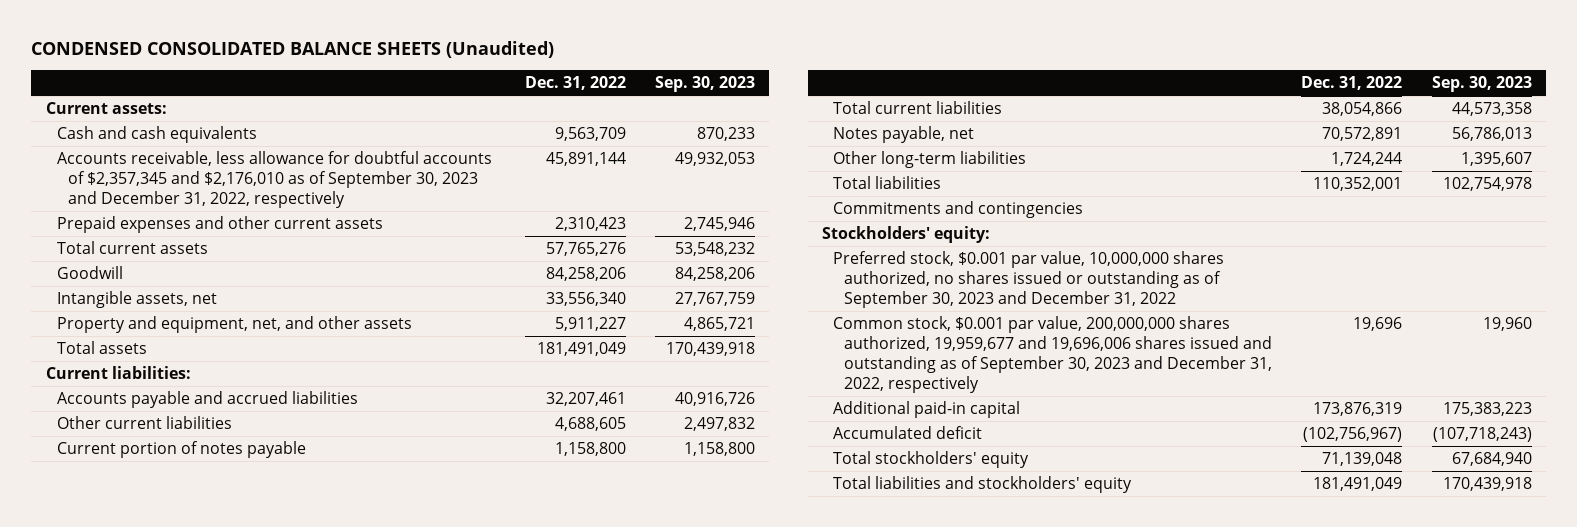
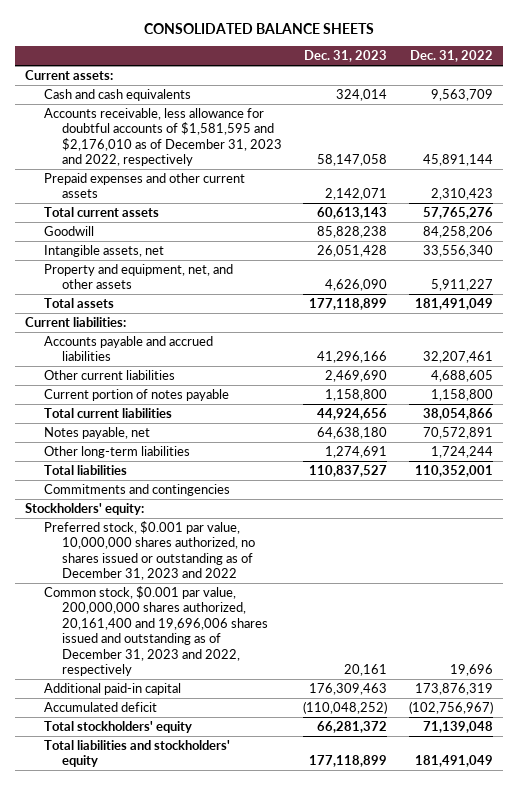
[30,40,554,58] CONDENSED CONSOLIDATED BALANCE SHEETS (Unaudited) -> [144,22,375,34] CONSOLIDATED BALANCE SHEETS
[654,76,755,93] Sep. 30, 2023 -> none
none -> [304,50,388,63] Dec. 31, 2023
[56,151,492,208] Accounts receivable, less allowance for doubtful accounts of $2,357,345 and $2,176,010 as of September 30, 2023 and December 31, 2022, respectively -> [43,107,282,167] Accounts receivable, less allowance for doubtful accounts of $1,581,595 and $2,176,010 as of December 31, 2023 and 2022, respectively
[833,251,1225,308] Preferred stock, $0.001 par value, 10,000,000 shares authorized, no shares issued or outstanding as of September 30, 2023 and December 31, 2022 -> [43,520,255,581] Preferred stock, $0.001 par value, 10,000,000 shares authorized, no shares issued or outstanding as of December 31, 2023 and 2022
[833,316,1273,393] Common stock, $0.001 par value, 200,000,000 shares authorized, 19,959,677 and 19,696,006 shares issued and outstanding as of September 30, 2023 and December 31, 2022, respectively -> [43,585,268,677] Common stock, $0.001 par value, 200,000,000 shares authorized, 20,161,400 and 19,696,006 shares issued and outstanding as of December 31, 2023 and 2022, respectively

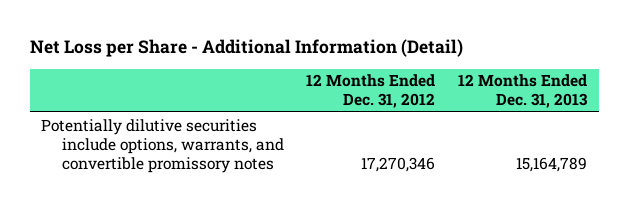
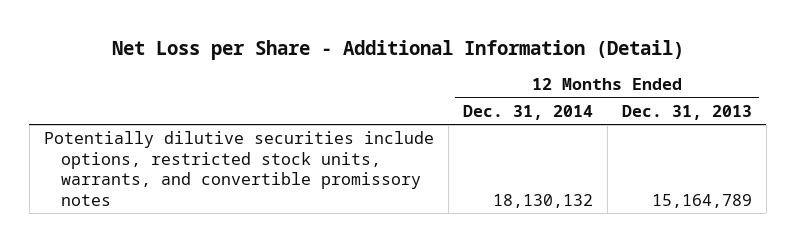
[306,74,436,109] 12 Months Ended Dec. 31, 2012 -> none
none -> [462,104,593,120] Dec. 31, 2014
[40,118,284,173] Potentially dilutive securities include options, warrants, and convertible promissory notes -> [43,131,434,206] Potentially dilutive securities include options, restricted stock units, warrants, and convertible promissory notes

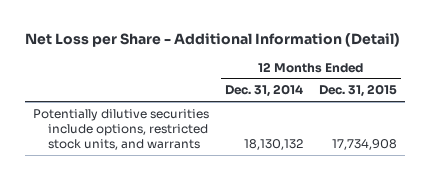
[621,104,752,120] Dec. 31, 2013 -> none
none -> [319,84,398,98] Dec. 31, 2015
[43,131,434,206] Potentially dilutive securities include options, restricted stock units, warrants, and convertible promissory notes -> [33,108,210,150] Potentially dilutive securities include options, restricted stock units, and warrants

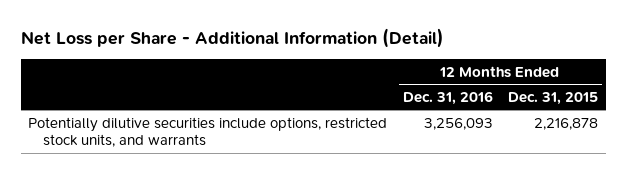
[225,84,304,98] Dec. 31, 2014 -> none
none -> [402,90,493,105] Dec. 31, 2016
[332,138,398,150] 17,734,908 -> [534,117,599,130] 2,216,878

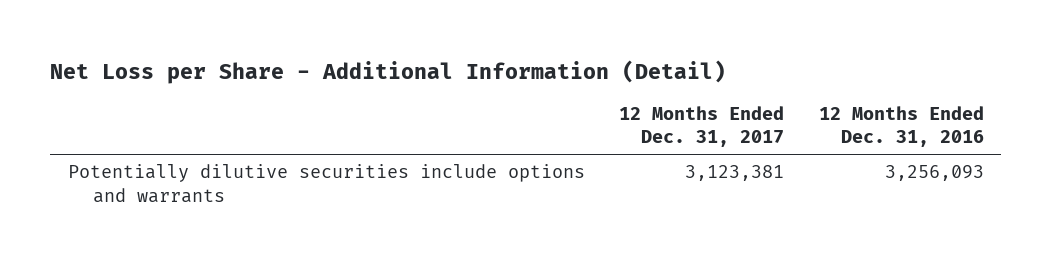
[508,91,599,105] Dec. 31, 2015 -> none
none -> [619,105,785,148] 12 Months Ended Dec. 31, 2017
[28,116,388,148] Potentially dilutive securities include options, restricted stock units, and warrants -> [67,164,585,203] Potentially dilutive securities include options and warrants

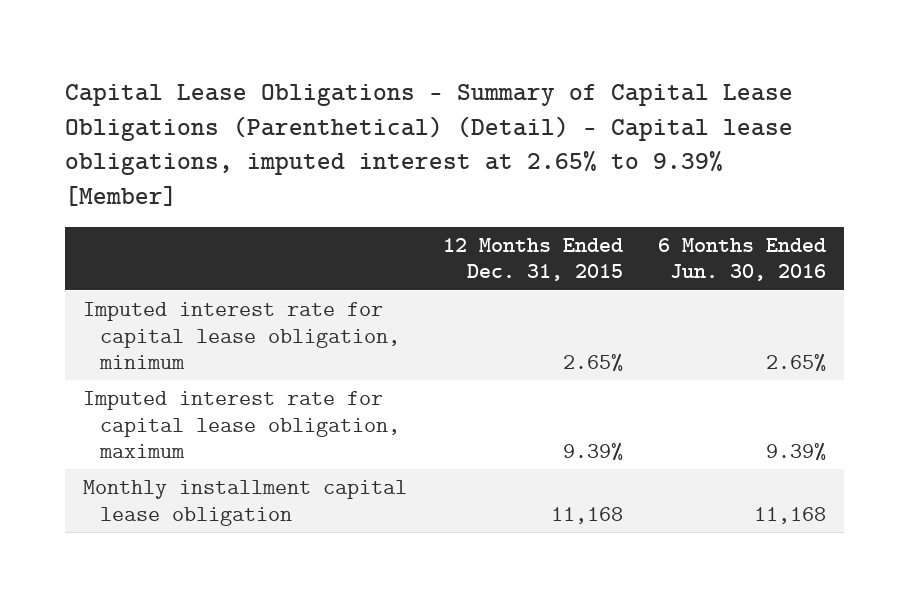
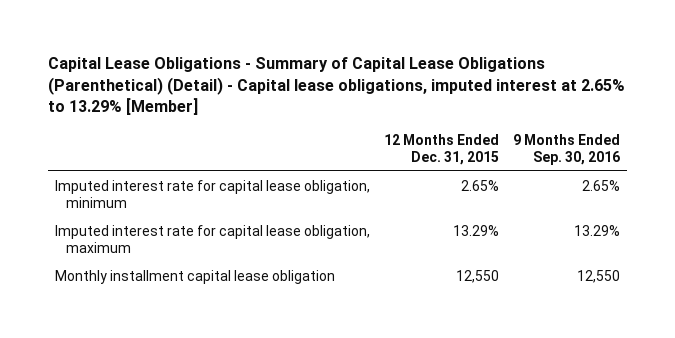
[64,83,793,207] Capital Lease Obligations - Summary of Capital Lease Obligations (Parenthetical) (Detail) - Capital lease obligations, imputed interest at 2.65% to 9.39% [Member] -> [47,57,625,116] Capital Lease Obligations - Summary of Capital Lease Obligations (Parenthetical) (Detail) - Capital lease obligations, imputed interest at 2.65% to 13.29% [Member]
[658,237,827,282] 6 Months Ended Jun. 30, 2016 -> none
none -> [512,133,620,165] 9 Months Ended Sep. 30, 2016
[562,442,623,462] 9.39% -> [452,224,499,236] 13.29%
[550,506,623,524] 11,168 -> [455,269,499,283] 12,550

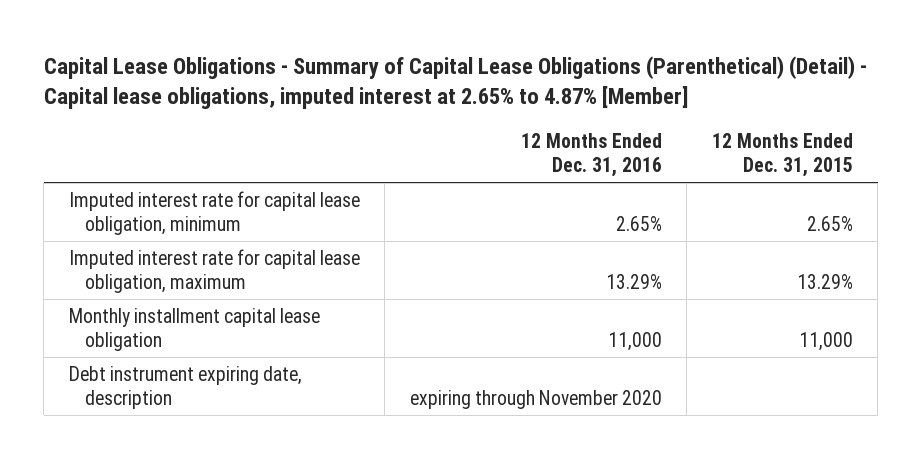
[47,57,625,116] Capital Lease Obligations - Summary of Capital Lease Obligations (Parenthetical) (Detail) - Capital lease obligations, imputed interest at 2.65% to 13.29% [Member] -> [43,56,867,110] Capital Lease Obligations - Summary of Capital Lease Obligations (Parenthetical) (Detail) - Capital lease obligations, imputed interest at 2.65% to 4.87% [Member]
[512,133,620,165] 9 Months Ended Sep. 30, 2016 -> none
none -> [520,133,662,178] 12 Months Ended Dec. 31, 2016
[455,269,499,283] 12,550 -> [798,332,853,352] 11,000
none -> [68,366,302,410] Debt instrument expiring date, description

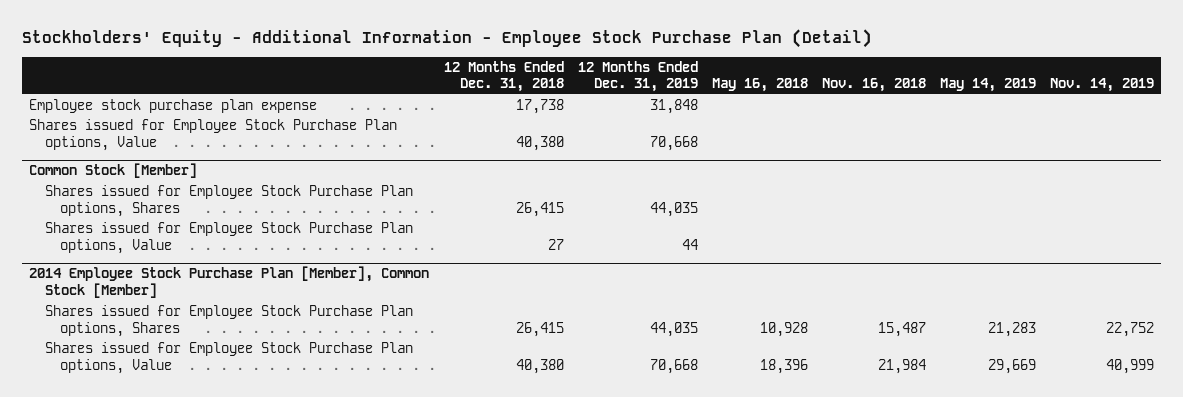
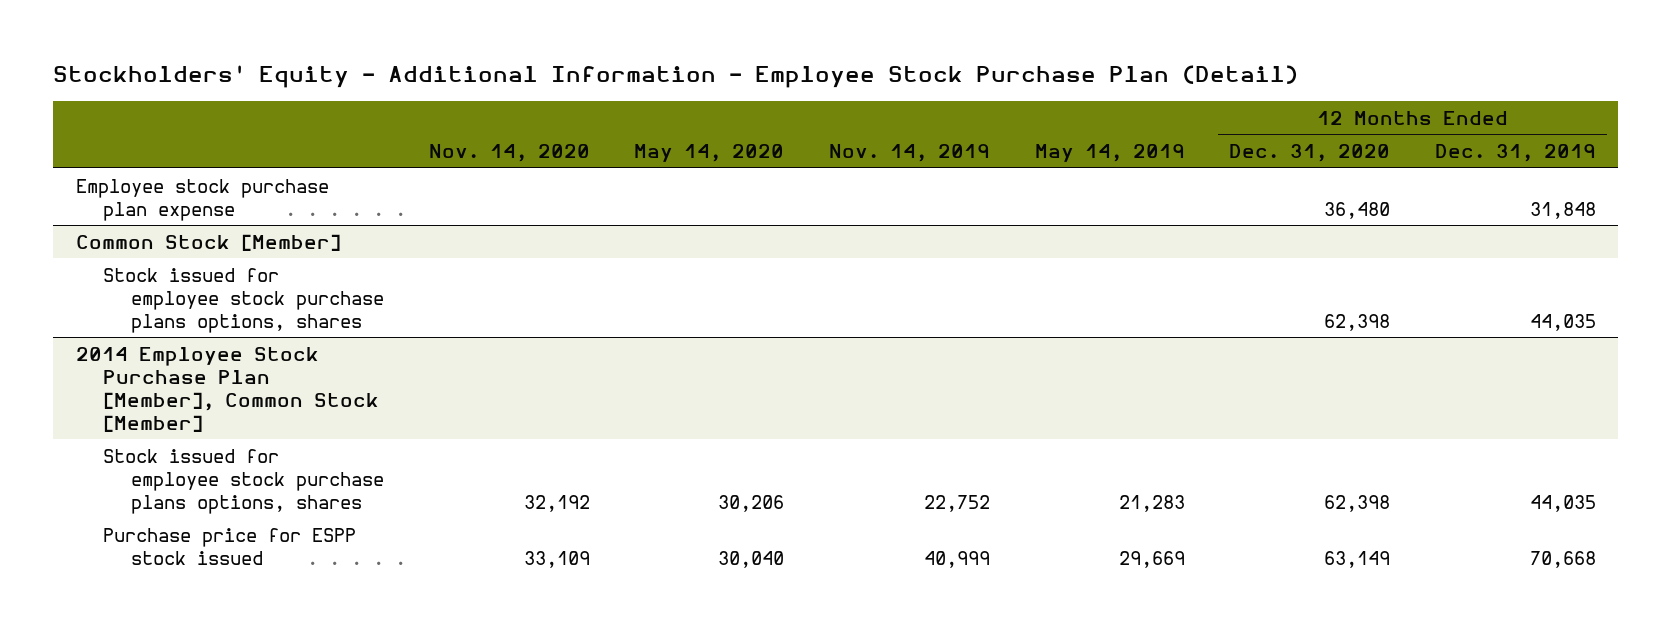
[443,60,564,93] 12 Months Ended Dec. 31, 2018 -> none
[711,78,808,93] May 16, 2018 -> none
[821,78,926,93] Nov. 16, 2018 -> none
none -> [428,144,590,163] Nov. 14, 2020
none -> [634,144,785,163] May 14, 2020
none -> [1229,144,1391,163] Dec. 31, 2020
[29,118,398,151] Shares issued for Employee Stock Purchase Plan options, Value -> none
[44,221,413,254] Shares issued for Employee Stock Purchase Plan options, Value -> none
[44,184,413,217] Shares issued for Employee Stock Purchase Plan options, Shares -> [103,267,384,333] Stock issued for employee stock purchase plans options, shares
[44,304,413,337] Shares issued for Employee Stock Purchase Plan options, Shares -> [103,448,384,514] Stock issued for employee stock purchase plans options, shares
[44,341,413,374] Shares issued for Employee Stock Purchase Plan options, Value -> [103,527,357,565] Purchase price for ESPP stock issued

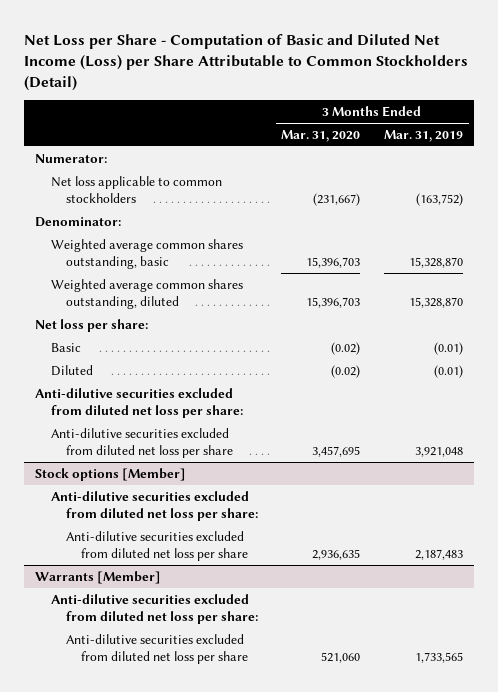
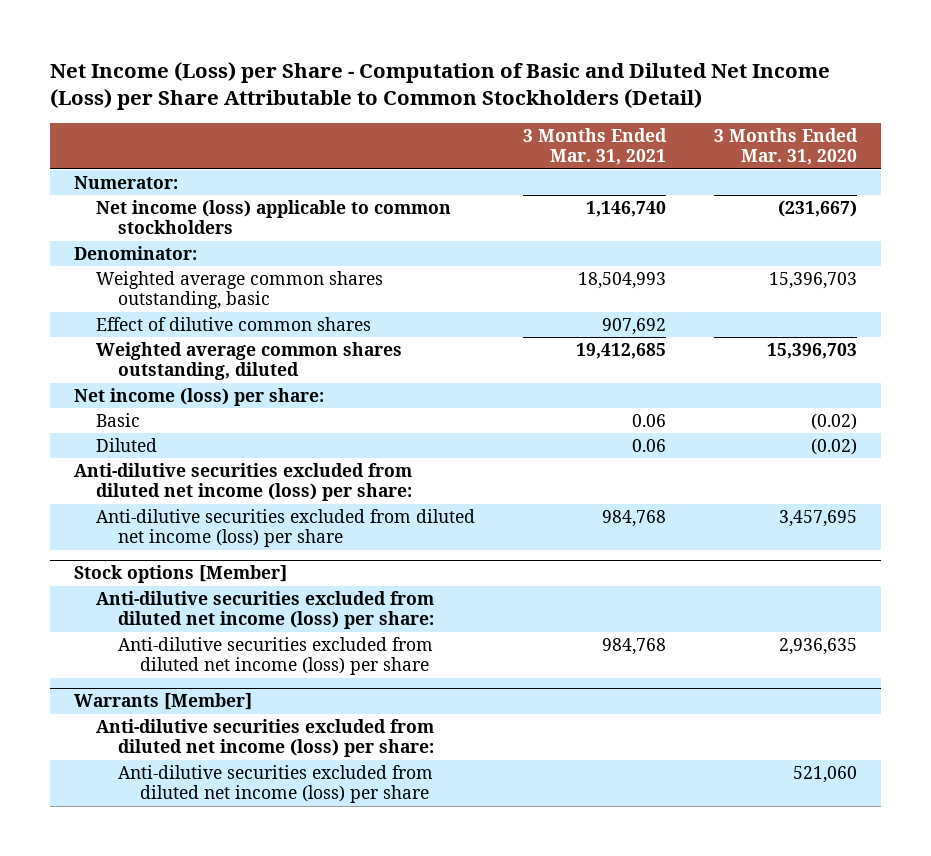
[23,33,468,91] Net Loss per Share - Computation of Basic and Diluted Net Income (Loss) per Share Attributable to Common Stockholders (Detail) -> [50,61,831,111] Net Income (Loss) per Share - Computation of Basic and Diluted Net Income (Loss) per Share Attributable to Common Stockholders (Detail)
[383,129,463,142] Mar. 31, 2019 -> none
none -> [523,128,668,166] 3 Months Ended Mar. 31, 2021
[50,175,222,203] Net loss applicable to common stockholders -> [96,200,452,235] Net income (loss) applicable to common stockholders
none -> [96,317,372,332] Effect of dilutive common shares
[35,318,149,332] Net loss per share: -> [74,388,325,407] Net income (loss) per share:
[35,387,243,418] Anti-dilutive securities excluded from diluted net loss per share: -> [74,463,413,502] Anti-dilutive securities excluded from diluted net income (loss) per share:
[50,427,234,458] Anti-dilutive securities excluded from diluted net loss per share -> [96,509,476,548] Anti-dilutive securities excluded from diluted net income (loss) per share
[50,490,259,521] Anti-dilutive securities excluded from diluted net loss per share: -> [96,591,435,630] Anti-dilutive securities excluded from diluted net income (loss) per share:
[66,530,249,561] Anti-dilutive securities excluded from diluted net loss per share -> [118,637,434,676] Anti-dilutive securities excluded from diluted net income (loss) per share
[50,593,259,624] Anti-dilutive securities excluded from diluted net loss per share: -> [96,719,435,758] Anti-dilutive securities excluded from diluted net income (loss) per share:
[66,633,249,664] Anti-dilutive securities excluded from diluted net loss per share -> [118,765,434,804] Anti-dilutive securities excluded from diluted net income (loss) per share

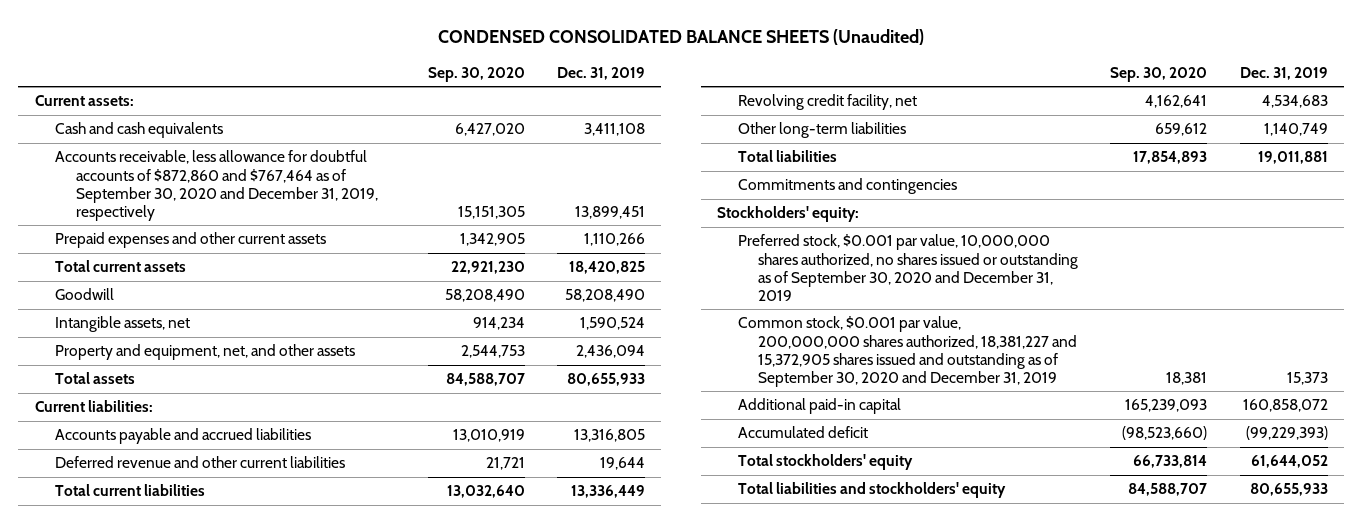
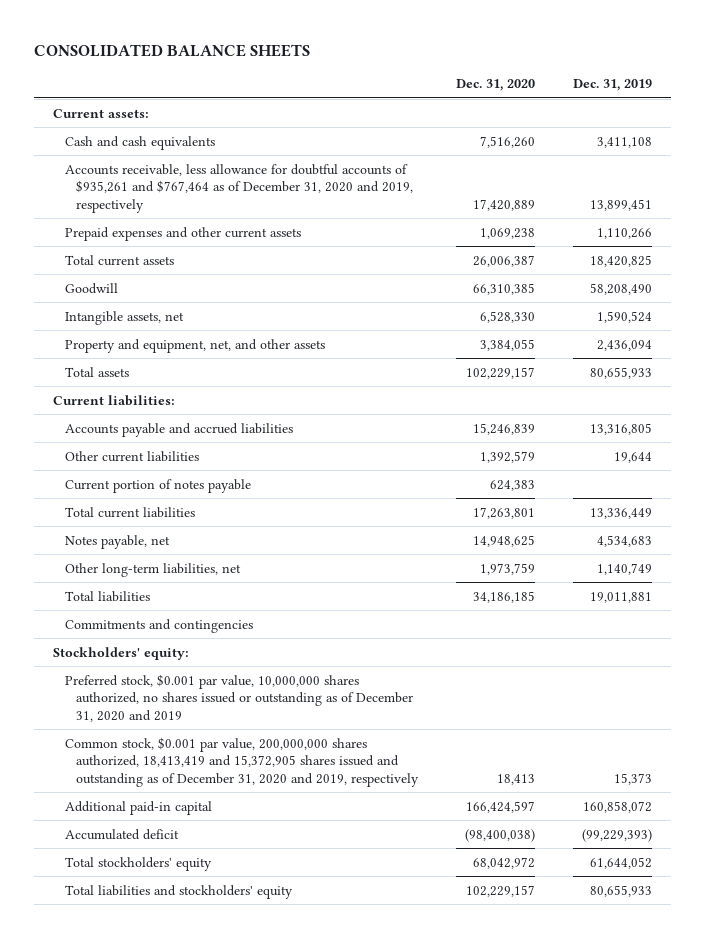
[438,28,925,45] CONDENSED CONSOLIDATED BALANCE SHEETS (Unaudited) -> [33,43,310,57] CONSOLIDATED BALANCE SHEETS
[428,66,526,82] Sep. 30, 2020 -> none
none -> [456,79,536,92] Dec. 31, 2020
[55,150,378,222] Accounts receivable, less allowance for doubtful accounts of $872,860 and $767,464 as of September 30, 2020 and December 31, 2019, respectively -> [64,163,414,213] Accounts receivable, less allowance for doubtful accounts of $935,261 and $767,464 as of December 31, 2020 and 2019, respectively
[55,456,346,469] Deferred revenue and other current liabilities -> [64,450,199,462] Other current liabilities
none -> [64,478,251,493] Current portion of notes payable
[737,94,917,111] Revolving credit facility, net -> [64,534,170,549] Notes payable, net
[737,122,906,139] Other long-term liabilities -> [64,562,241,577] Other long-term liabilities, net
[737,234,1079,302] Preferred stock, $0.001 par value, 10,000,000 shares authorized, no shares issued or outstanding as of September 30, 2020 and December 31, 2019 -> [64,673,414,722] Preferred stock, $0.001 par value, 10,000,000 shares authorized, no shares issued or outstanding as of December 31, 2020 and 2019
[737,316,1078,388] Common stock, $0.001 par value, 200,000,000 shares authorized, 18,381,227 and 15,372,905 shares issued and outstanding as of September 30, 2020 and December 31, 2019 -> [64,736,420,787] Common stock, $0.001 par value, 200,000,000 shares authorized, 18,413,419 and 15,372,905 shares issued and outstanding as of December 31, 2020 and 2019, respectively

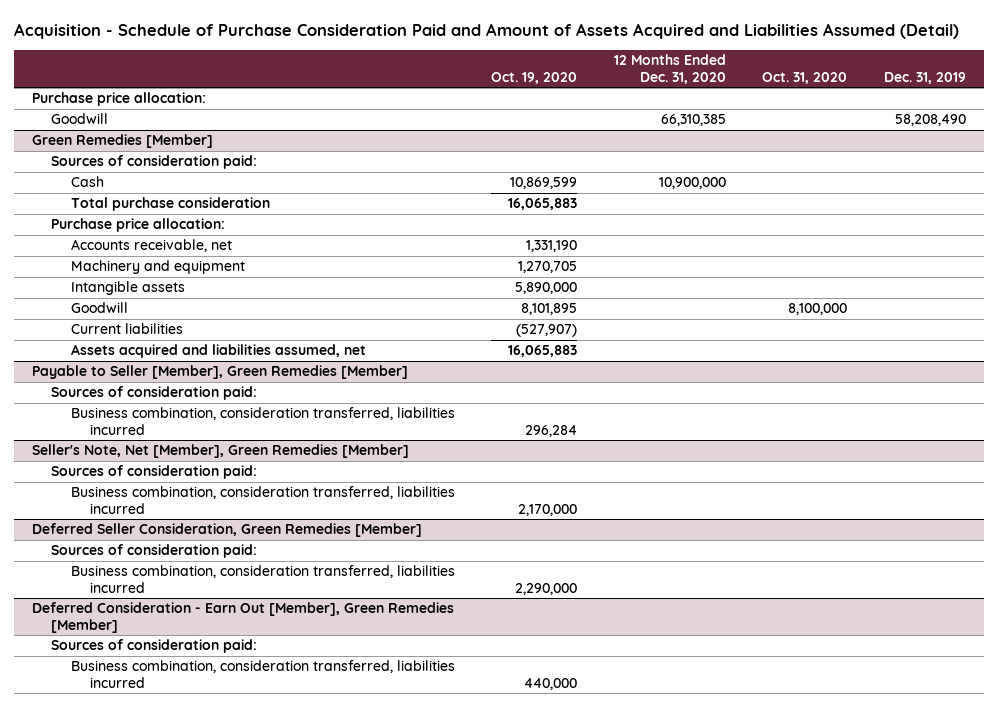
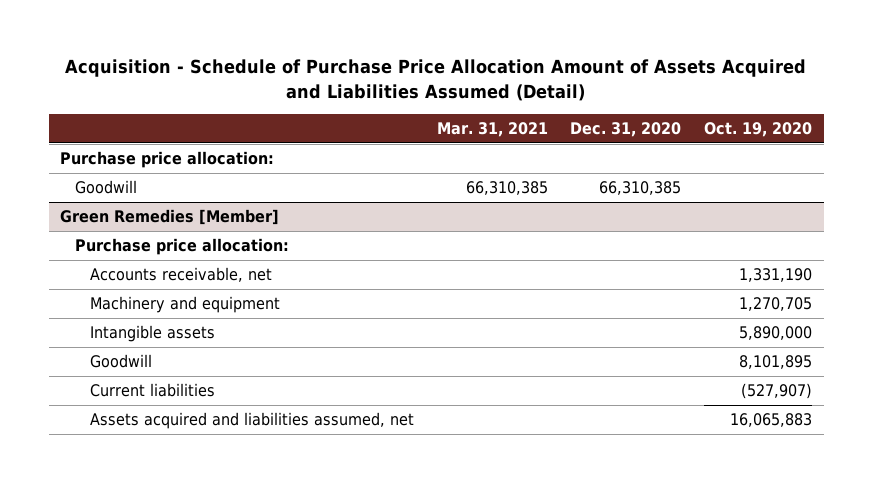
[13,22,959,39] Acquisition - Schedule of Purchase Consideration Paid and Amount of Assets Acquired and Liabilities Assumed (Detail) -> [65,59,807,102] Acquisition - Schedule of Purchase Price Allocation Amount of Assets Acquired and Liabilities Assumed (Detail)
[613,54,726,85] 12 Months Ended Dec. 31, 2020 -> none
[762,72,848,85] Oct. 31, 2020 -> none
[883,72,966,85] Dec. 31, 2019 -> none
none -> [436,122,548,138] Mar. 31, 2021
none -> [570,122,682,138] Dec. 31, 2020
[51,155,258,170] Sources of consideration paid: -> none
[70,176,104,188] Cash -> none
[70,197,270,212] Total purchase consideration -> none
[31,365,408,380] Payable to Seller [Member], Green Remedies [Member] -> none
[51,386,258,401] Sources of consideration paid: -> none
[70,407,455,436] Business combination, consideration transferred, liabilities incurred -> none
[31,444,409,459] Seller's Note, Net [Member], Green Remedies [Member] -> none
[51,465,258,480] Sources of consideration paid: -> none
[70,486,455,515] Business combination, consideration transferred, liabilities incurred -> none
[31,523,422,538] Deferred Seller Consideration, Green Remedies [Member] -> none
[51,544,258,559] Sources of consideration paid: -> none
[70,565,455,594] Business combination, consideration transferred, liabilities incurred -> none
[31,602,454,634] Deferred Consideration - Earn Out [Member], Green Remedies [Member] -> none
[51,639,258,654] Sources of consideration paid: -> none
[70,660,455,689] Business combination, consideration transferred, liabilities incurred -> none

